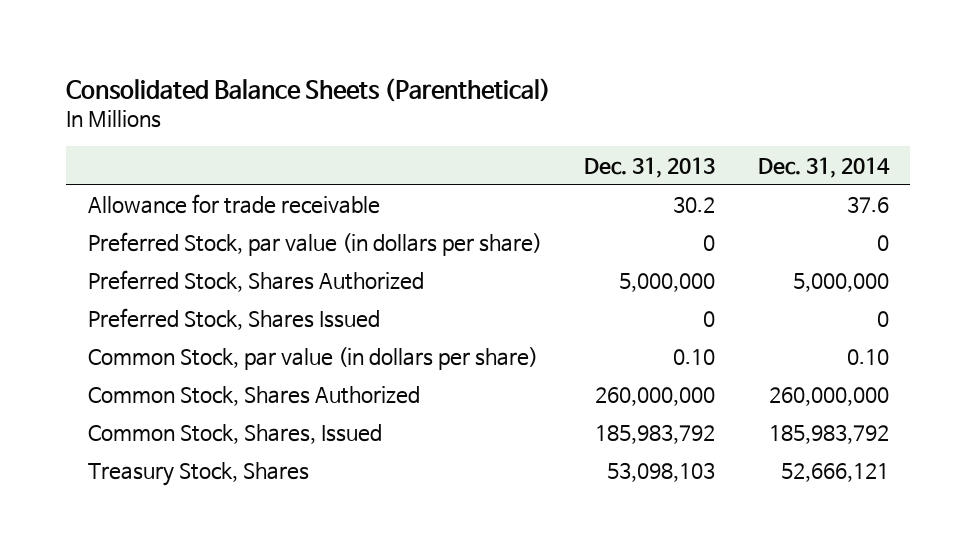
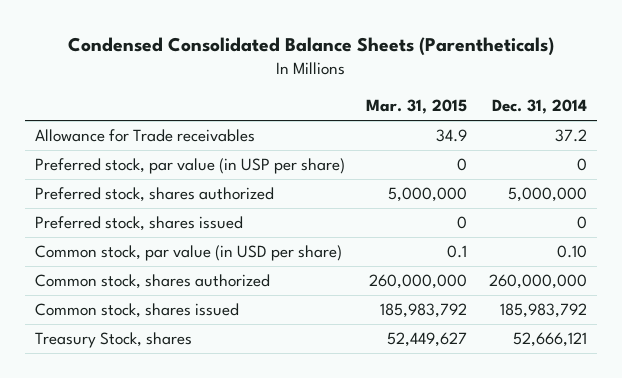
[66,78,552,103] Consolidated Balance Sheets (Parenthetical) -> [67,36,554,56] Condensed Consolidated Balance Sheets (Parentheticals)
[584,156,716,178] Dec. 31, 2013 -> none
none -> [366,99,468,115] Mar. 31, 2015
[87,193,380,214] Allowance for trade receivable -> [35,129,256,143] Allowance for Trade receivables
[846,195,889,213] 37.6 -> [554,129,587,143] 37.2
[87,231,542,256] Preferred Stock, par value (in dollars per share) -> [35,158,346,175] Preferred stock, par value (in USP per share)
[87,269,424,292] Preferred Stock, Shares Authorized -> [35,187,275,203] Preferred stock, shares authorized
[87,307,380,330] Preferred Stock, Shares Issued -> [35,216,244,232] Preferred stock, shares issued
[87,346,538,370] Common Stock, par value (in dollars per share) -> [35,245,343,262] Common stock, par value (in USD per share)
[87,385,420,406] Common Stock, Shares Authorized -> [35,274,271,290] Common stock, shares authorized
[87,423,382,444] Common Stock, Shares, Issued -> [35,303,240,319] Common stock, shares issued
[87,461,309,486] Treasury Stock, Shares -> [35,332,193,349] Treasury Stock, shares

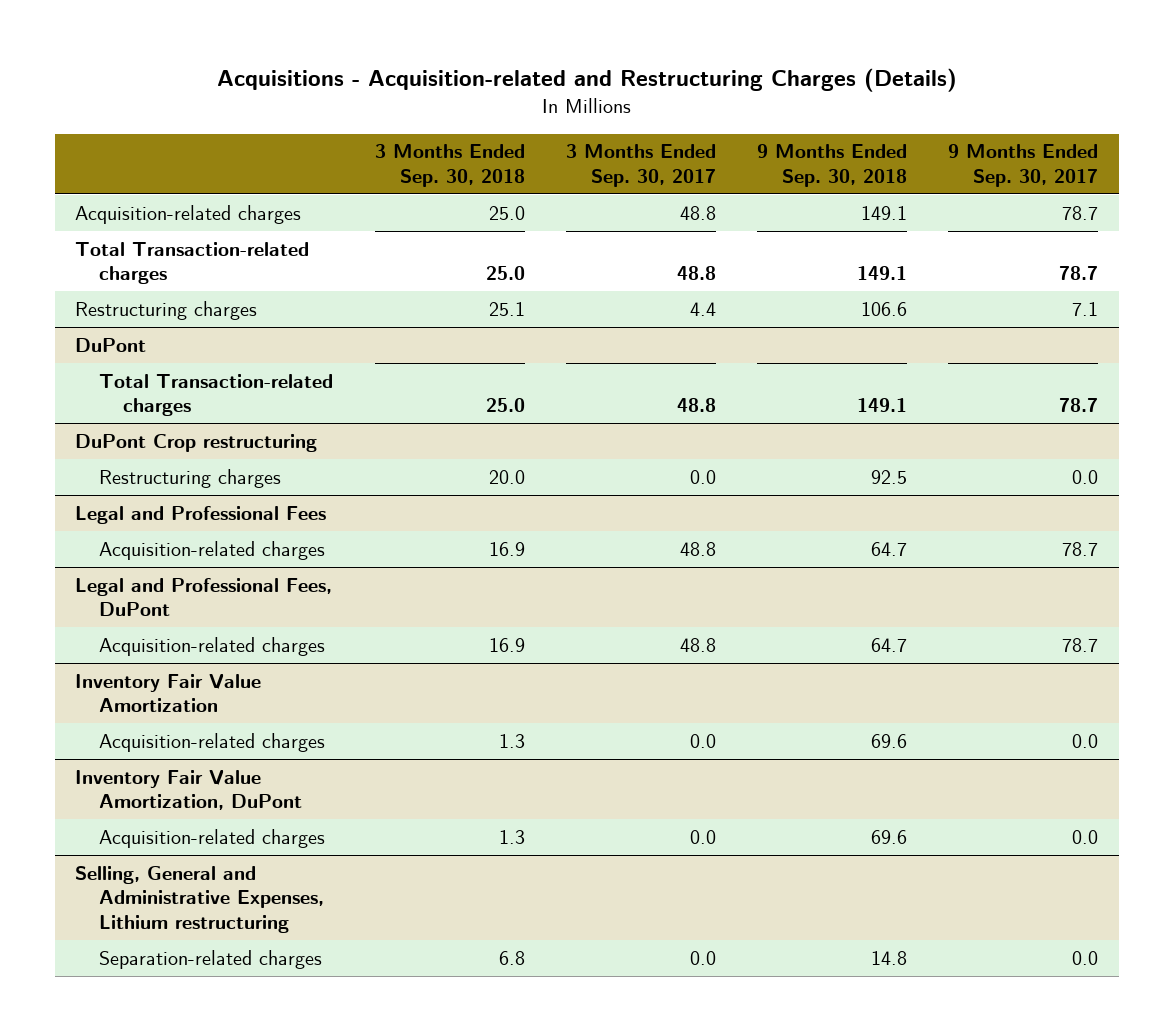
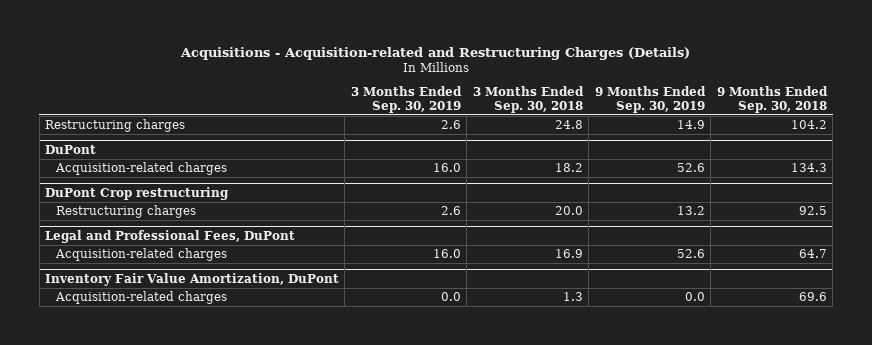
[565,144,716,187] 3 Months Ended Sep. 30, 2017 -> none
[948,144,1099,187] 9 Months Ended Sep. 30, 2017 -> none
none -> [350,86,462,114] 3 Months Ended Sep. 30, 2019
none -> [594,86,706,114] 9 Months Ended Sep. 30, 2019
[75,204,302,224] Acquisition-related charges -> none
[75,241,310,285] Total Transaction-related charges -> none
[488,301,525,316] 25.1 -> [554,120,583,130] 24.8
[860,301,907,316] 106.6 -> [790,120,827,130] 104.2
[99,373,334,417] Total Transaction-related charges -> none
none -> [54,162,227,176] Acquisition-related charges
[75,505,327,524] Legal and Professional Fees -> none
[99,540,326,560] Acquisition-related charges -> none
[75,673,262,713] Inventory Fair Value Amortization -> none
[99,732,326,752] Acquisition-related charges -> none
[75,865,325,933] Selling, General and Administrative Expenses, Lithium restructuring -> none
[99,949,323,969] Separation-related charges -> none

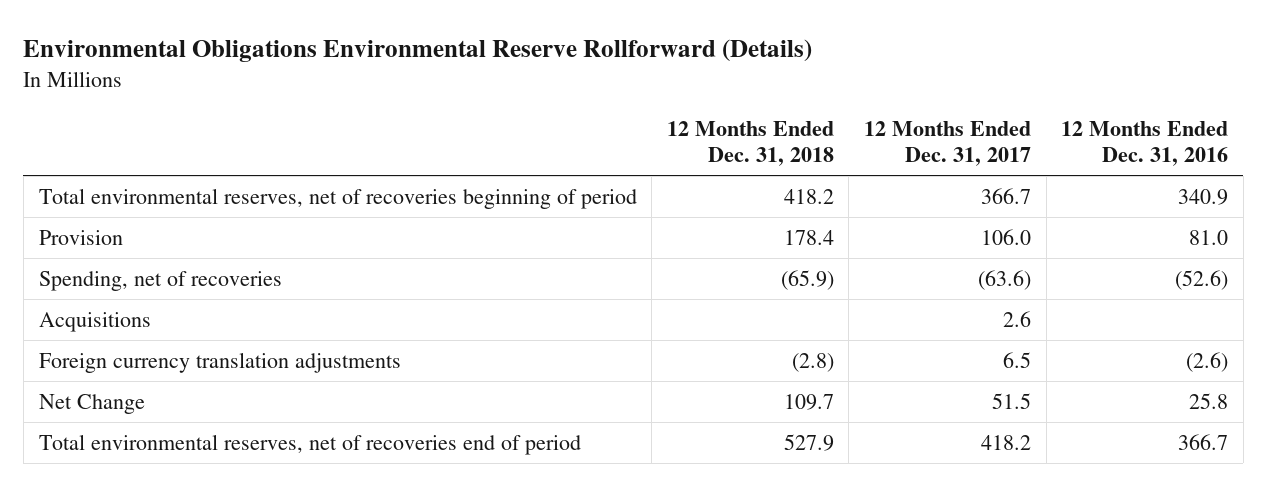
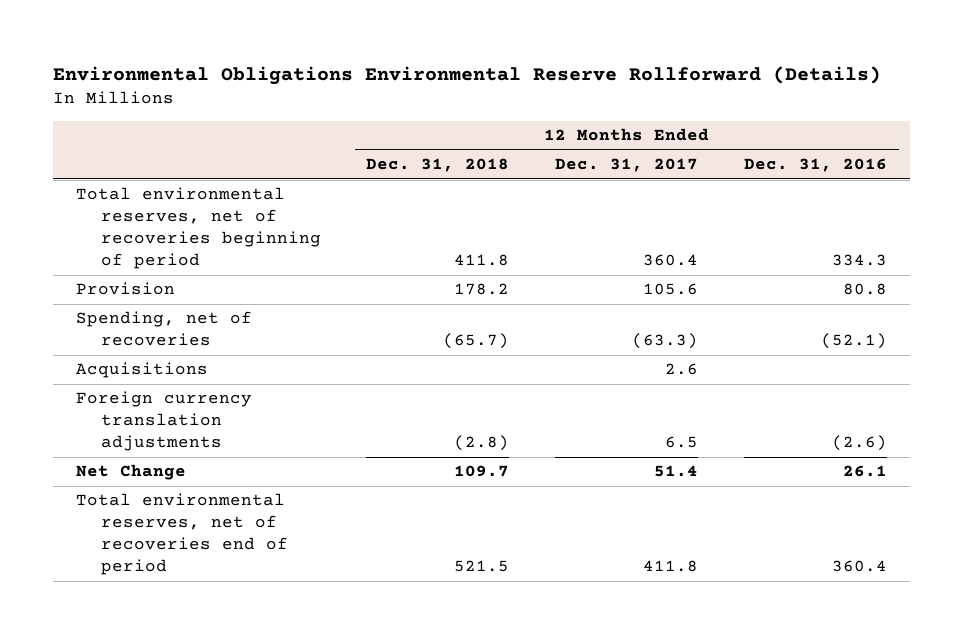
[783,188,834,204] 418.2 -> [454,254,510,267] 411.8
[981,187,1032,204] 366.7 -> [643,254,699,267] 360.4
[1178,188,1229,205] 340.9 -> [832,254,888,267] 334.3
[783,229,834,245] 178.4 -> [454,283,510,296] 178.2
[981,228,1032,245] 106.0 -> [643,283,699,296] 105.6
[1189,229,1229,245] 81.0 -> [843,283,888,296] 80.8
[780,269,834,290] (65.9) -> [443,333,510,350] (65.7)
[978,269,1032,290] (63.6) -> [632,333,699,350] (63.3)
[1175,269,1229,290] (52.6) -> [821,333,888,350] (52.1)
[992,392,1032,409] 51.5 -> [654,465,699,478] 51.4
[1189,392,1229,409] 25.8 -> [843,465,888,478] 26.1
[783,433,834,451] 527.9 -> [454,560,510,573] 521.5
[981,434,1032,450] 418.2 -> [643,560,699,573] 411.8
[1178,433,1229,450] 366.7 -> [832,560,888,573] 360.4

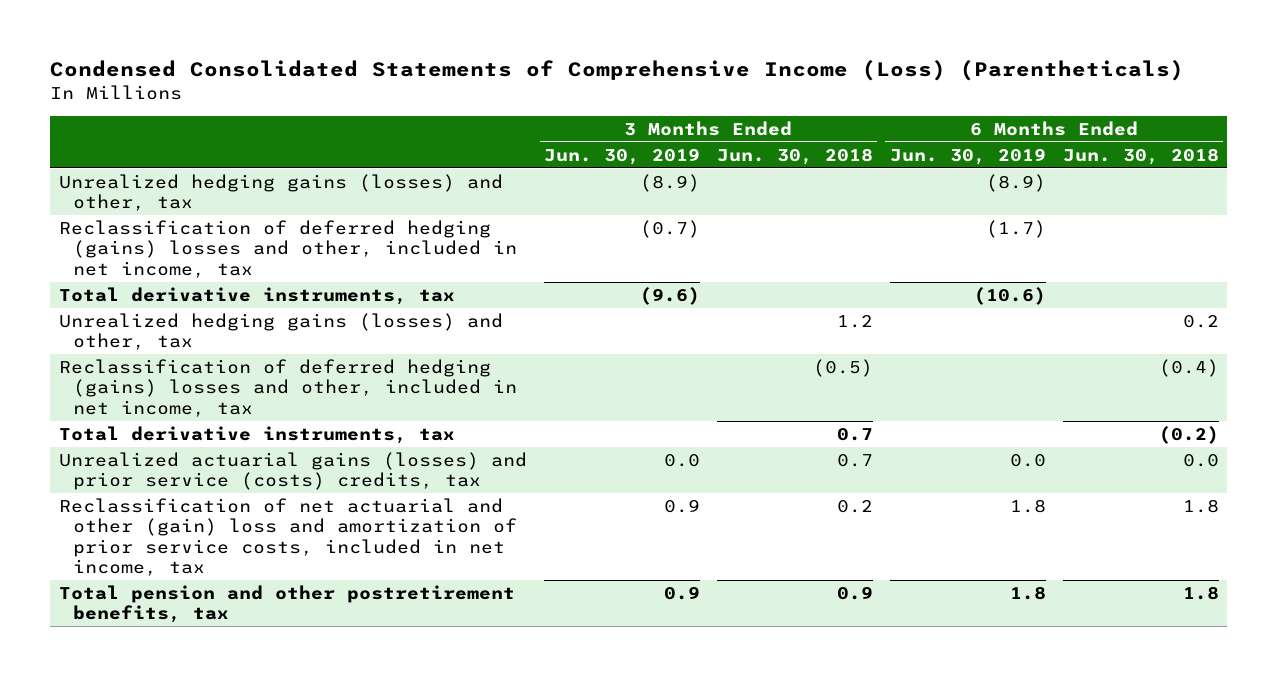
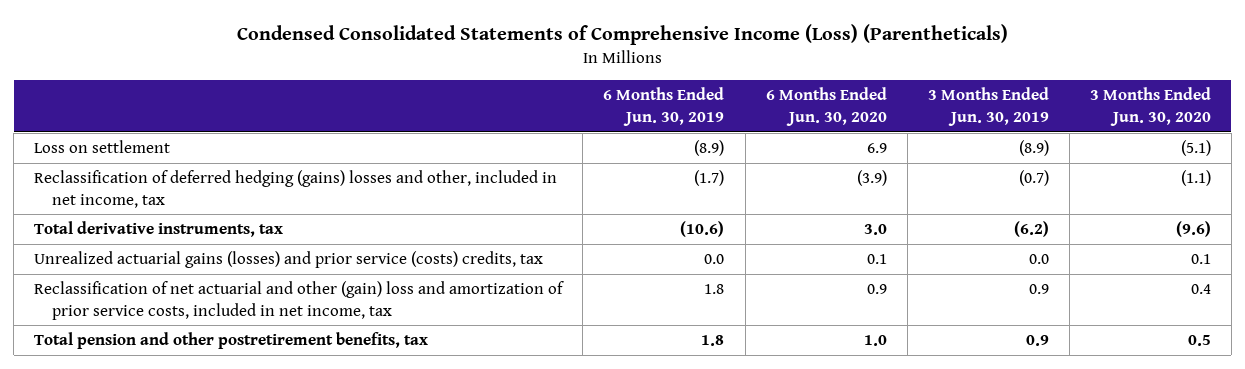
[716,147,873,165] Jun. 30, 2018 -> none
[1062,147,1219,165] Jun. 30, 2018 -> none
none -> [765,87,887,127] 6 Months Ended Jun. 30, 2020
none -> [1089,87,1211,127] 3 Months Ended Jun. 30, 2020
[58,173,503,212] Unrealized hedging gains (losses) and other, tax -> [34,140,171,154] Loss on settlement
[58,312,503,351] Unrealized hedging gains (losses) and other, tax -> none
[58,358,517,417] Reclassification of deferred hedging (gains) losses and other, included in net income, tax -> none
[58,425,455,444] Total derivative instruments, tax -> none
[639,286,700,305] (9.6) -> [1013,221,1049,238] (6.2)

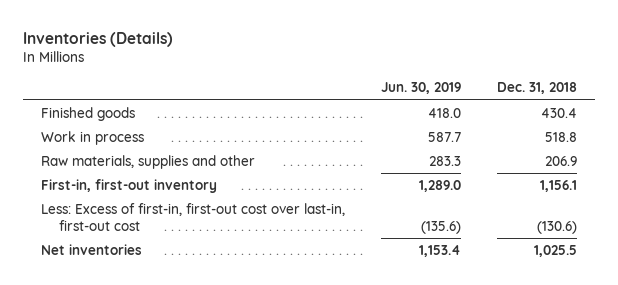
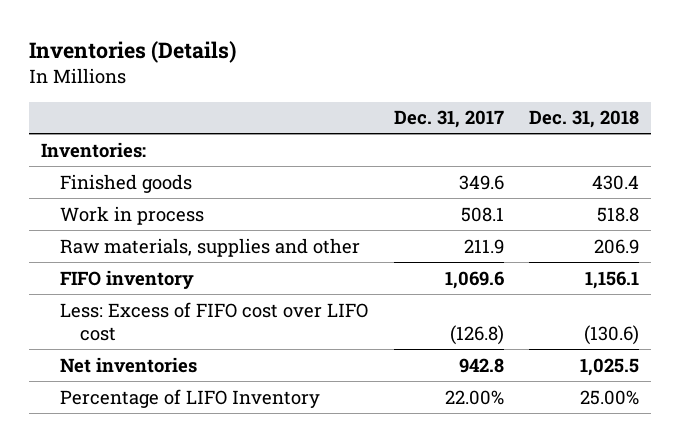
[381,82,462,95] Jun. 30, 2019 -> none
none -> [393,110,504,129] Dec. 31, 2017
none -> [41,141,147,158] Inventories:
[41,178,218,193] First-in, first-out inventory -> [60,269,195,289] FIFO inventory
[41,202,346,231] Less: Excess of first-in, first-out cost over last-in, first-out cost -> [60,301,369,342] Less: Excess of FIFO cost over LIFO cost
none -> [60,388,321,408] Percentage of LIFO Inventory

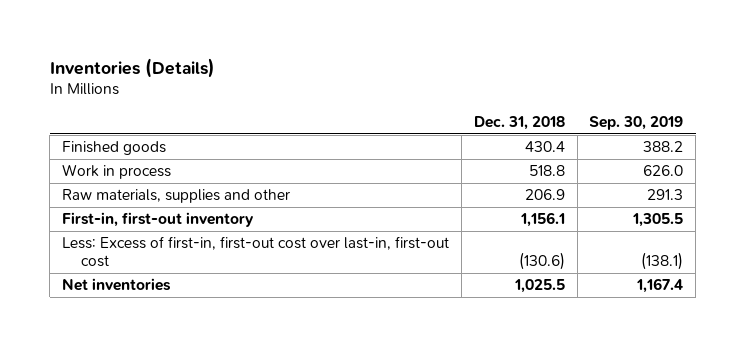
[393,110,504,129] Dec. 31, 2017 -> none
none -> [589,115,684,130] Sep. 30, 2019
[41,141,147,158] Inventories: -> none
[60,269,195,289] FIFO inventory -> [62,212,255,228] First-in, first-out inventory
[60,301,369,342] Less: Excess of FIFO cost over LIFO cost -> [62,236,450,268] Less: Excess of first-in, first-out cost over last-in, first-out cost
[60,388,321,408] Percentage of LIFO Inventory -> none

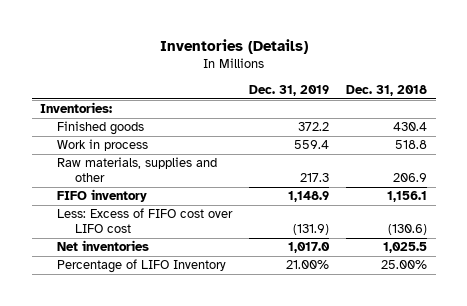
[589,115,684,130] Sep. 30, 2019 -> none
none -> [249,84,330,96] Dec. 31, 2019
none -> [40,102,113,114] Inventories:
[62,212,255,228] First-in, first-out inventory -> [57,189,148,203] FIFO inventory
[62,236,450,268] Less: Excess of first-in, first-out cost over last-in, first-out cost -> [57,208,234,234] Less: Excess of FIFO cost over LIFO cost
none -> [57,259,227,274] Percentage of LIFO Inventory

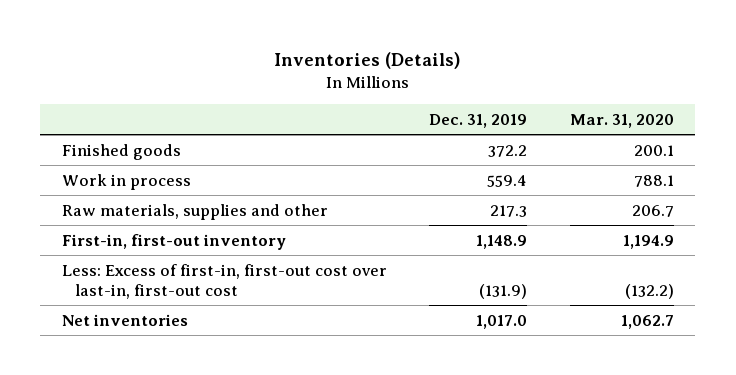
[346,84,428,96] Dec. 31, 2018 -> none
none -> [570,113,675,128] Mar. 31, 2020
[40,102,113,114] Inventories: -> none
[57,189,148,203] FIFO inventory -> [61,233,286,250] First-in, first-out inventory
[57,208,234,234] Less: Excess of FIFO cost over LIFO cost -> [61,263,387,299] Less: Excess of first-in, first-out cost over last-in, first-out cost
[57,259,227,274] Percentage of LIFO Inventory -> none

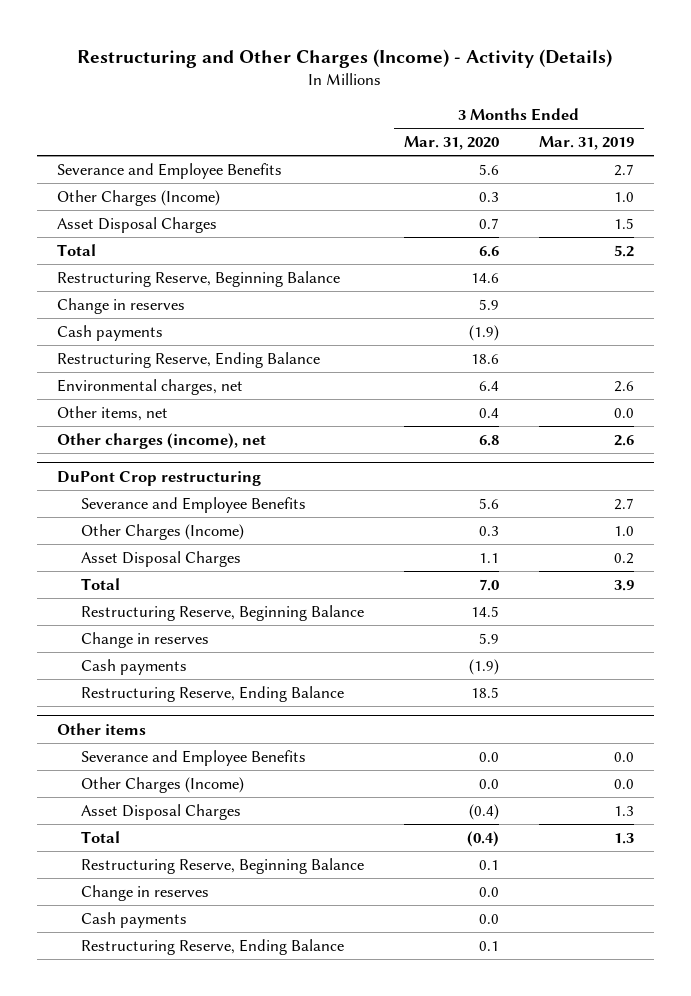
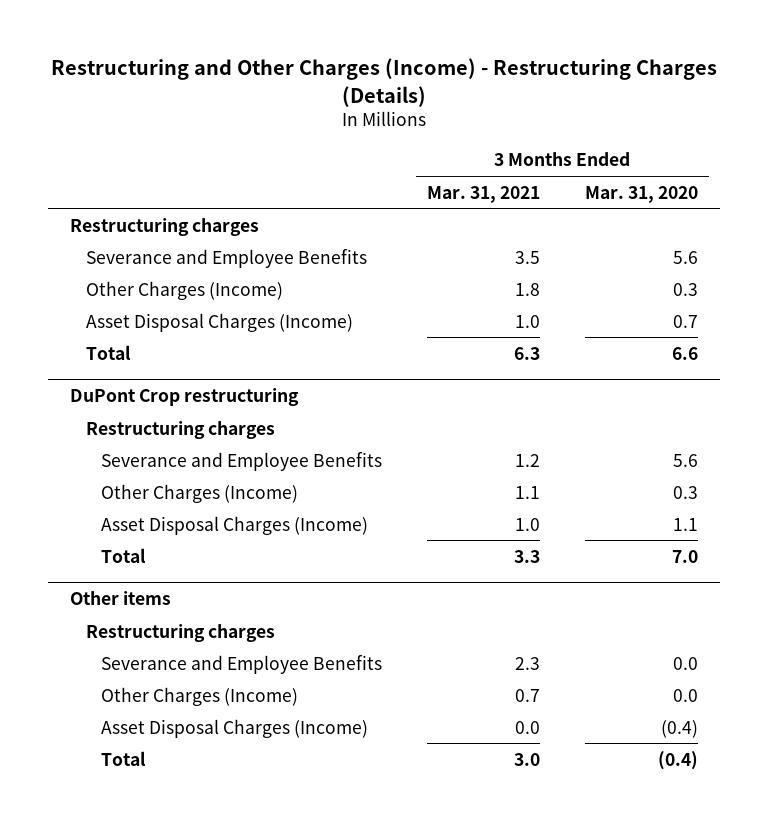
[77,48,613,68] Restructuring and Other Charges (Income) - Activity (Details) -> [51,58,718,107] Restructuring and Other Charges (Income) - Restructuring Charges (Details)
[538,136,634,151] Mar. 31, 2019 -> none
none -> [427,185,541,203] Mar. 31, 2021
none -> [70,217,260,236] Restructuring charges
[56,216,217,233] Asset Disposal Charges -> [85,312,353,332] Asset Disposal Charges (Income)
[56,270,340,287] Restructuring Reserve, Beginning Balance -> none
[56,297,185,314] Change in reserves -> none
[56,324,163,341] Cash payments -> none
[56,351,320,368] Restructuring Reserve, Ending Balance -> none
[56,378,243,395] Environmental charges, net -> none
[56,405,168,421] Other items, net -> none
[56,432,266,449] Other charges (income), net -> none
none -> [85,420,275,439] Restructuring charges
[80,550,241,567] Asset Disposal Charges -> [101,515,369,535] Asset Disposal Charges (Income)
[80,604,364,621] Restructuring Reserve, Beginning Balance -> none
[80,631,209,648] Change in reserves -> none
[80,658,187,675] Cash payments -> none
[80,685,344,702] Restructuring Reserve, Ending Balance -> none
none -> [85,623,275,642] Restructuring charges
[80,803,241,820] Asset Disposal Charges -> [101,718,369,738] Asset Disposal Charges (Income)
[80,857,364,874] Restructuring Reserve, Beginning Balance -> none
[80,884,209,901] Change in reserves -> none
[80,911,187,928] Cash payments -> none
[80,938,344,955] Restructuring Reserve, Ending Balance -> none

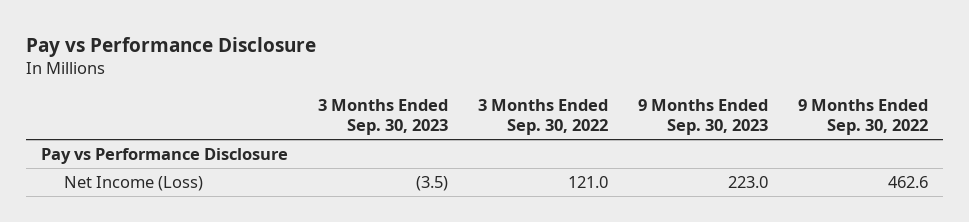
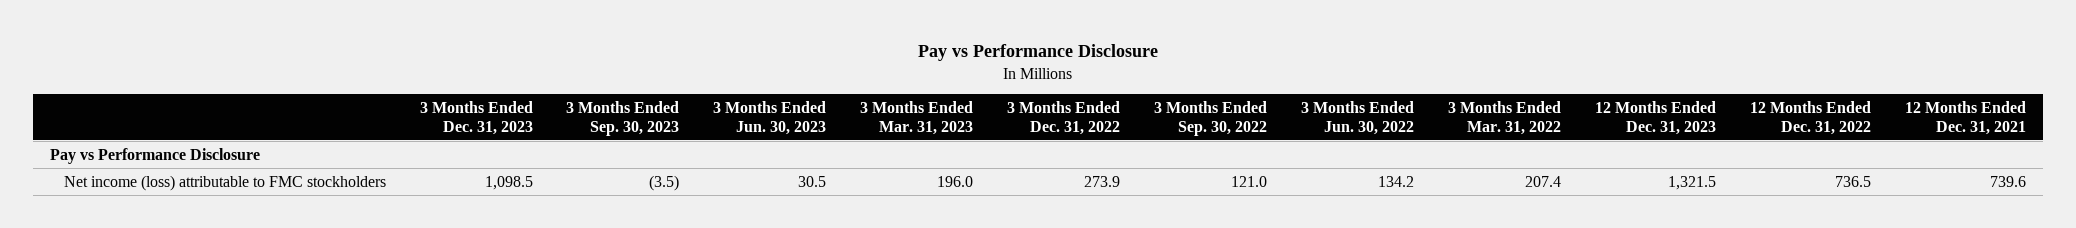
[637,99,768,136] 9 Months Ended Sep. 30, 2023 -> none
[798,99,929,136] 9 Months Ended Sep. 30, 2022 -> none
none -> [419,101,533,135] 3 Months Ended Dec. 31, 2023
none -> [713,101,827,135] 3 Months Ended Jun. 30, 2023
none -> [860,101,974,135] 3 Months Ended Mar. 31, 2023
none -> [1007,101,1121,135] 3 Months Ended Dec. 31, 2022
none -> [1301,101,1415,135] 3 Months Ended Jun. 30, 2022
none -> [1448,101,1562,135] 3 Months Ended Mar. 31, 2022
none -> [1595,101,1717,135] 12 Months Ended Dec. 31, 2023
none -> [1750,101,1872,135] 12 Months Ended Dec. 31, 2022
none -> [1905,101,2027,135] 12 Months Ended Dec. 31, 2021
[64,176,204,192] Net Income (Loss) -> [63,174,386,191] Net income (loss) attributable to FMC stockholders

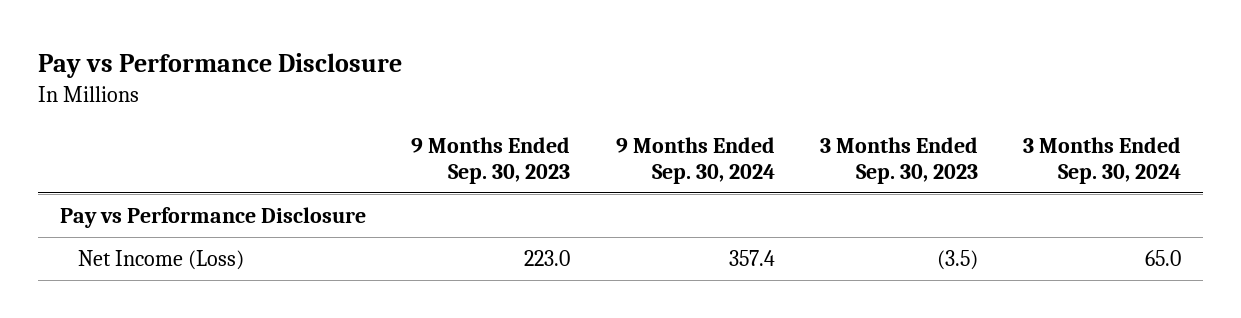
[419,101,533,135] 3 Months Ended Dec. 31, 2023 -> none
[713,101,827,135] 3 Months Ended Jun. 30, 2023 -> none
[860,101,974,135] 3 Months Ended Mar. 31, 2023 -> none
[1007,101,1121,135] 3 Months Ended Dec. 31, 2022 -> none
[1154,101,1268,136] 3 Months Ended Sep. 30, 2022 -> none
[1301,101,1415,135] 3 Months Ended Jun. 30, 2022 -> none
[1448,101,1562,135] 3 Months Ended Mar. 31, 2022 -> none
[1595,101,1717,135] 12 Months Ended Dec. 31, 2023 -> none
[1750,101,1872,135] 12 Months Ended Dec. 31, 2022 -> none
[1905,101,2027,135] 12 Months Ended Dec. 31, 2021 -> none
none -> [411,136,571,184] 9 Months Ended Sep. 30, 2023
none -> [615,136,775,184] 9 Months Ended Sep. 30, 2024
none -> [1022,136,1181,184] 3 Months Ended Sep. 30, 2024
[63,174,386,191] Net income (loss) attributable to FMC stockholders -> [78,250,245,271] Net Income (Loss)

